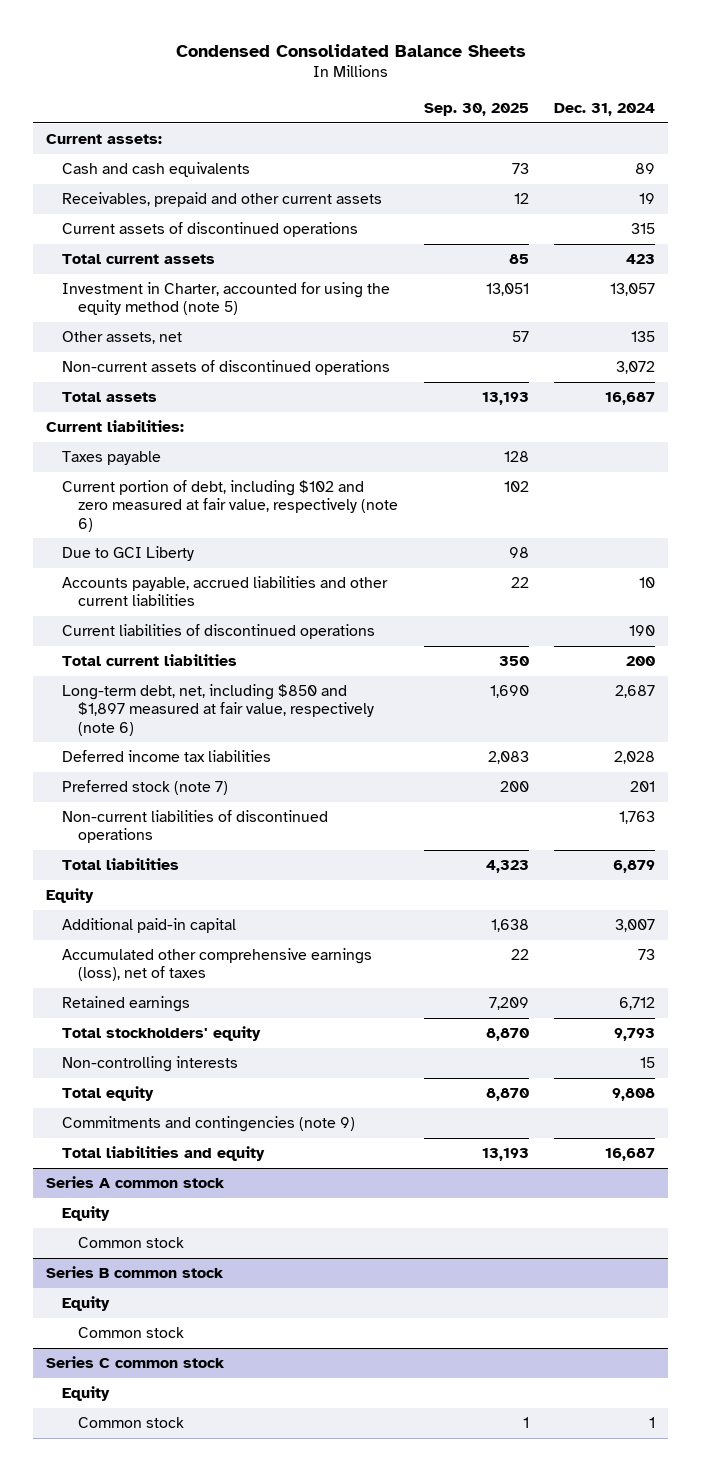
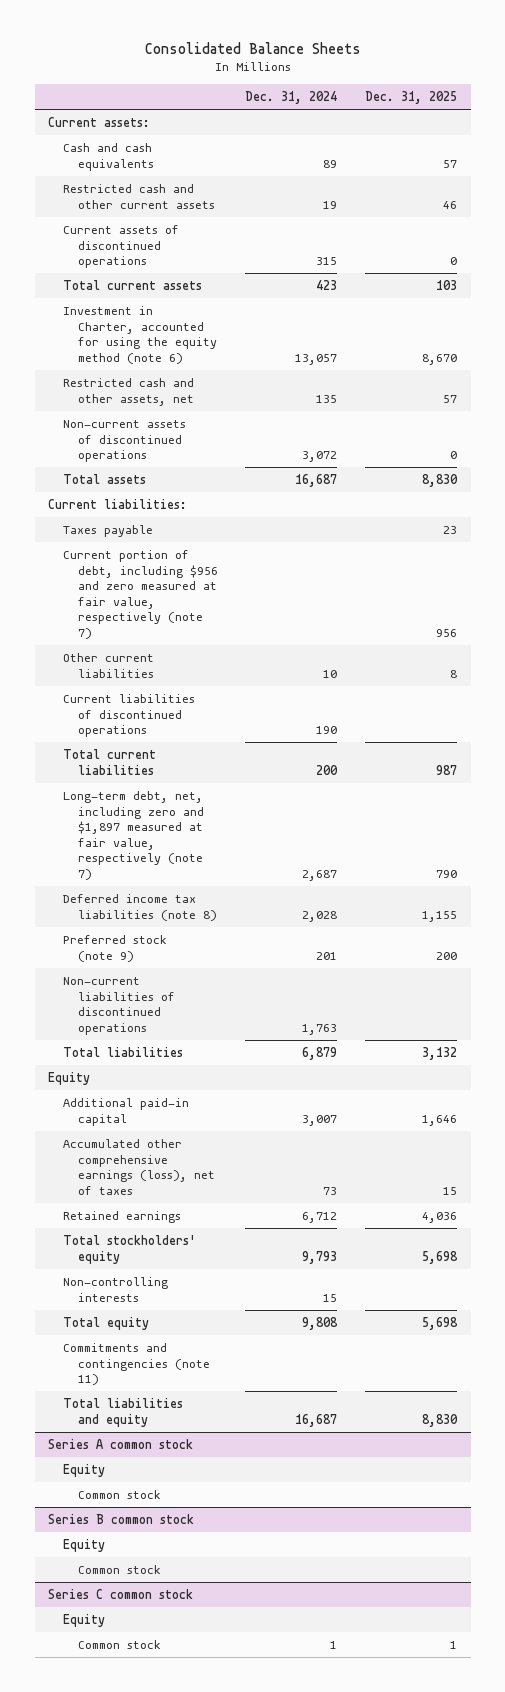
[175,43,526,57] Condensed Consolidated Balance Sheets -> [144,42,361,55] Consolidated Balance Sheets
[423,103,529,117] Sep. 30, 2025 -> none
none -> [364,90,457,104] Dec. 31, 2025
[61,192,382,208] Receivables, prepaid and other current assets -> [63,183,215,209] Restricted cash and other current assets
[61,282,390,316] Investment in Charter, accounted for using the equity method (note 5) -> [63,305,217,364] Investment in Charter, accounted for using the equity method (note 6)
[61,331,182,345] Other assets, net -> [63,377,195,406] Restricted cash and other assets, net
[61,546,194,562] Due to GCI Liberty -> none
[61,576,388,607] Accounts payable, accrued liabilities and other current liabilities -> none
[61,480,399,532] Current portion of debt, including $102 and zero measured at fair value, respectively (note 6) -> [63,549,218,639] Current portion of debt, including $956 and zero measured at fair value, respectively (note 7)
none -> [63,652,155,678] Other current liabilities
[61,684,375,736] Long-term debt, net, including $850 and $1,897 measured at fair value, respectively (note 6) -> [63,790,204,880] Long-term debt, net, including zero and $1,897 measured at fair value, respectively (note 7)
[61,750,271,763] Deferred income tax liabilities -> [63,893,217,921] Deferred income tax liabilities (note 8)
[61,780,228,796] Preferred stock (note 7) -> [63,934,168,962] Preferred stock (note 9)
[61,1116,355,1133] Commitments and contingencies (note 9) -> [63,1342,210,1386] Commitments and contingencies (note 11)

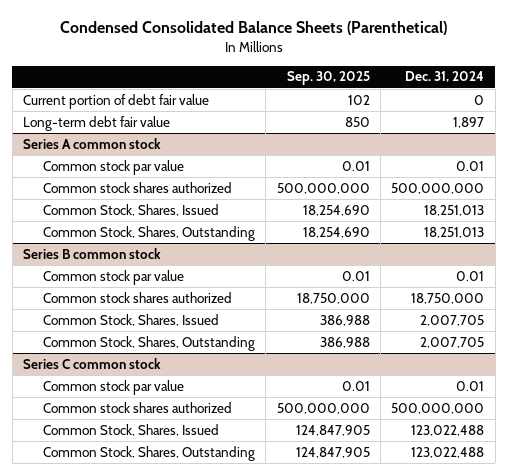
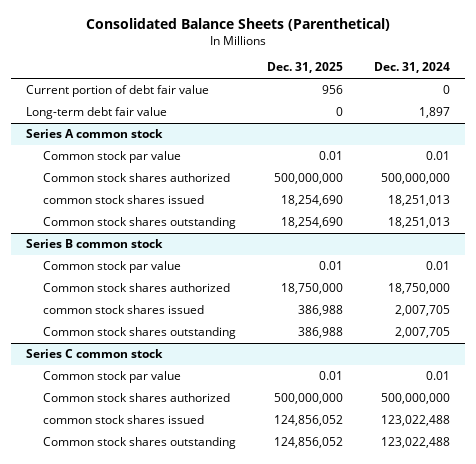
[59,21,447,36] Condensed Consolidated Balance Sheets (Parenthetical) -> [86,17,391,31] Consolidated Balance Sheets (Parenthetical)
[286,71,370,86] Sep. 30, 2025 -> none
none -> [266,62,343,74] Dec. 31, 2025
[43,203,220,216] Common Stock, Shares, Issued -> [42,195,204,205] common stock shares issued
[43,225,256,241] Common Stock, Shares, Outstanding -> [42,217,236,230] Common stock shares outstanding
[43,313,220,326] Common Stock, Shares, Issued -> [42,305,204,315] common stock shares issued
[43,335,256,351] Common Stock, Shares, Outstanding -> [42,327,236,340] Common stock shares outstanding
[43,423,220,436] Common Stock, Shares, Issued -> [42,415,204,425] common stock shares issued
[43,445,256,461] Common Stock, Shares, Outstanding -> [42,437,236,450] Common stock shares outstanding

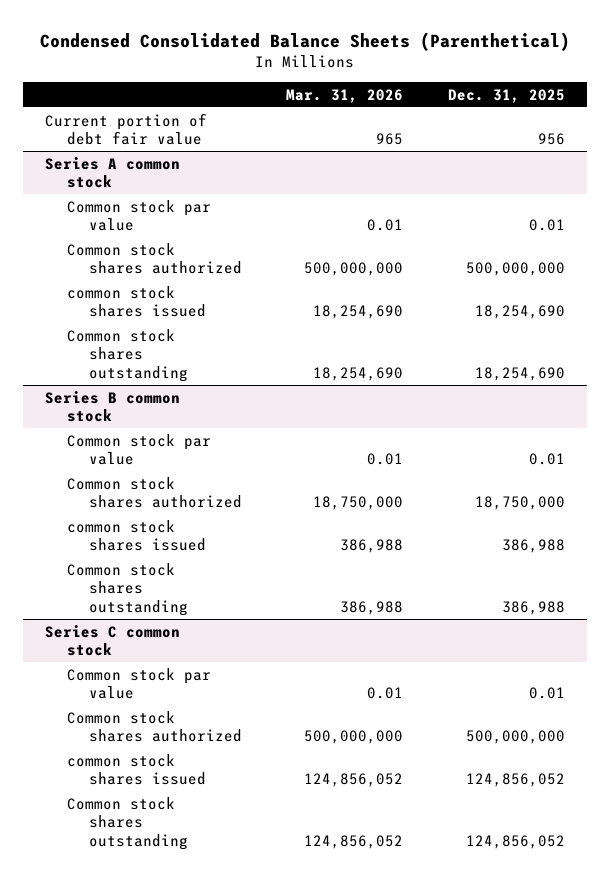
[86,17,391,31] Consolidated Balance Sheets (Parenthetical) -> [39,31,570,51] Condensed Consolidated Balance Sheets (Parenthetical)
[373,62,450,74] Dec. 31, 2024 -> none
none -> [286,88,404,103] Mar. 31, 2026
[26,107,168,120] Long-term debt fair value -> none

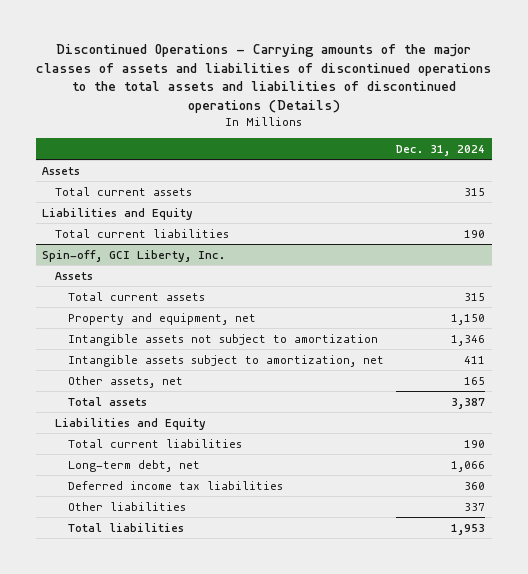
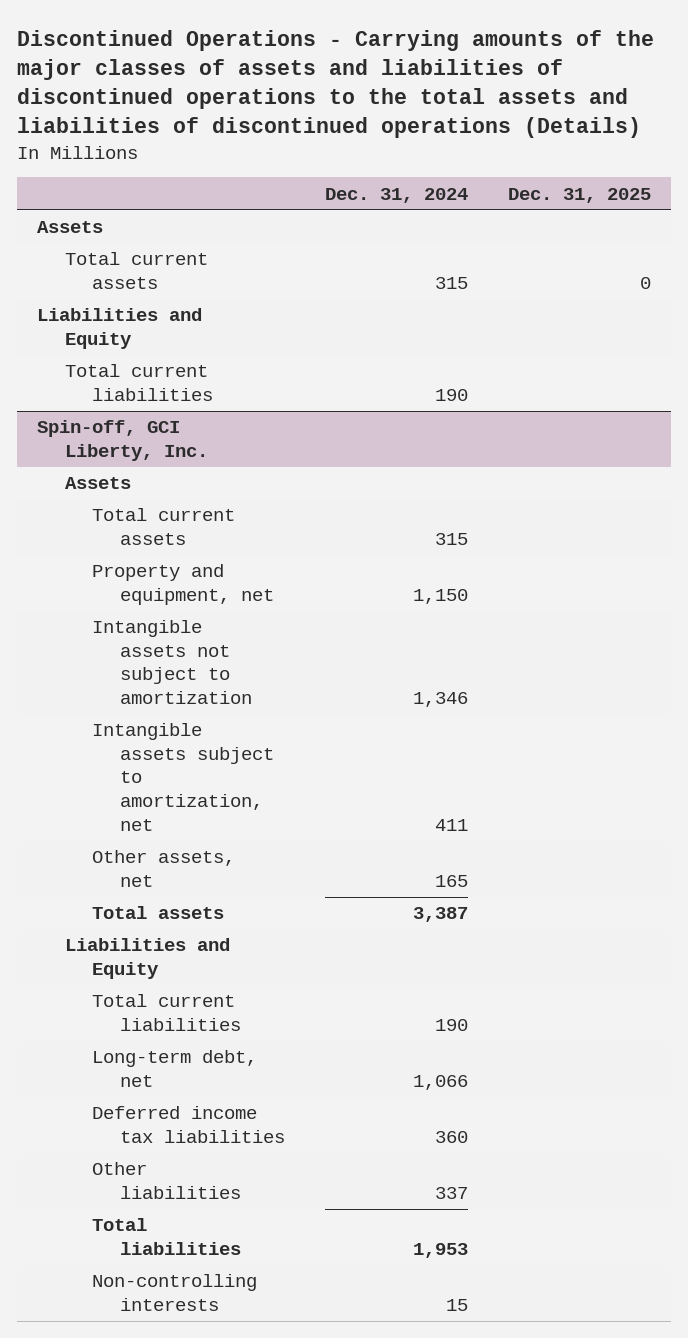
none -> [508,187,652,203] Dec. 31, 2025
none -> [92,1274,258,1311] Non-controlling interests

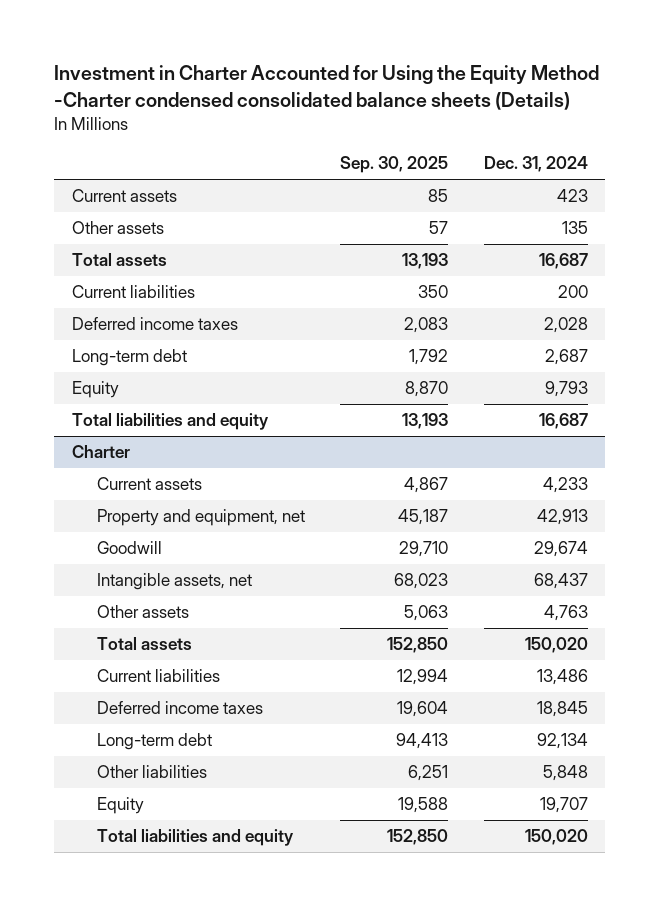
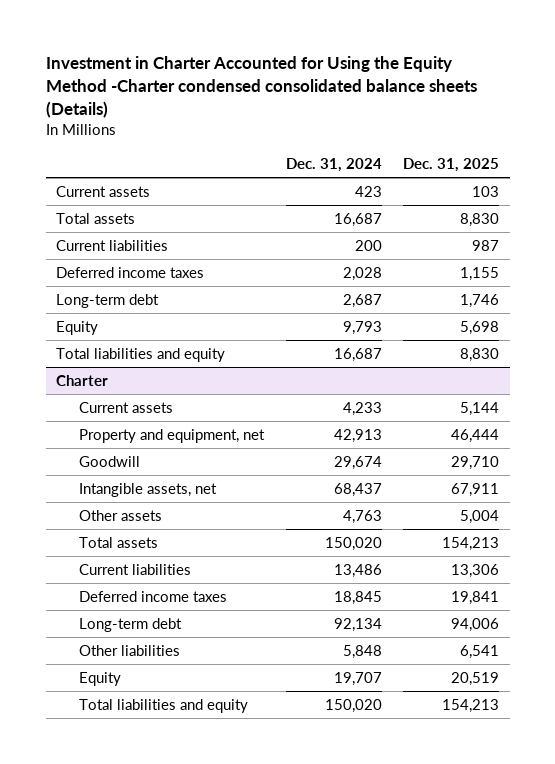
[340,156,449,174] Sep. 30, 2025 -> none
none -> [403,158,500,173] Dec. 31, 2025
[71,221,164,235] Other assets -> none

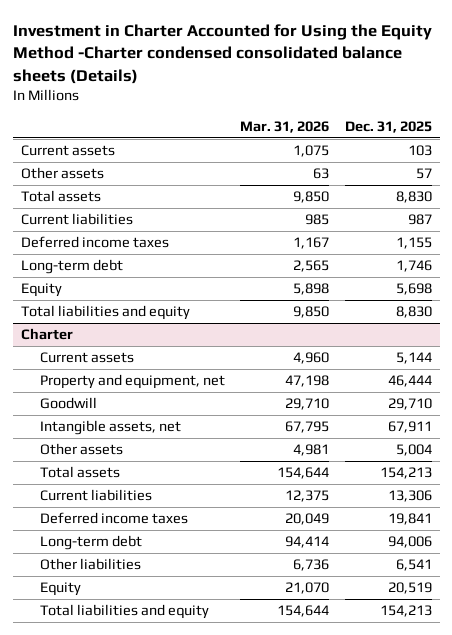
[285,158,382,173] Dec. 31, 2024 -> none
none -> [240,121,330,134] Mar. 31, 2026
none -> [20,167,104,180] Other assets

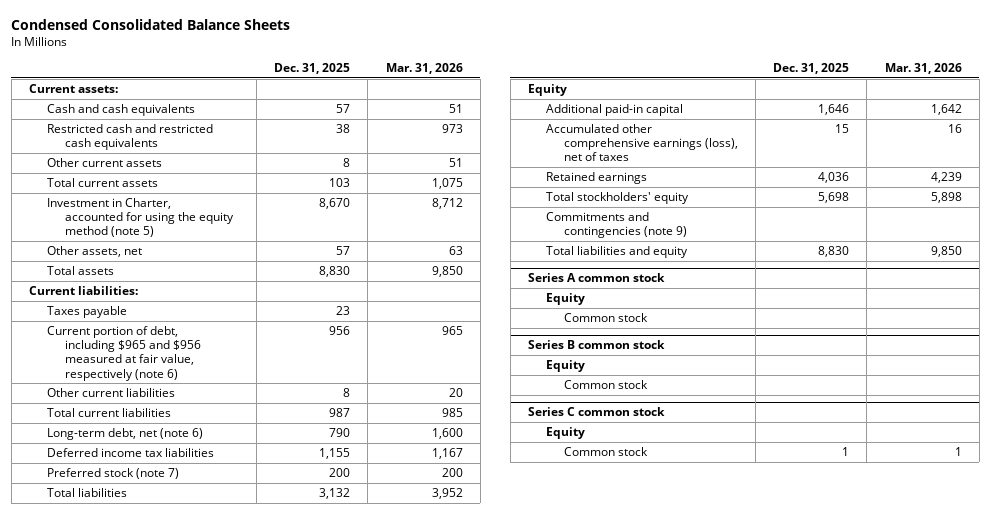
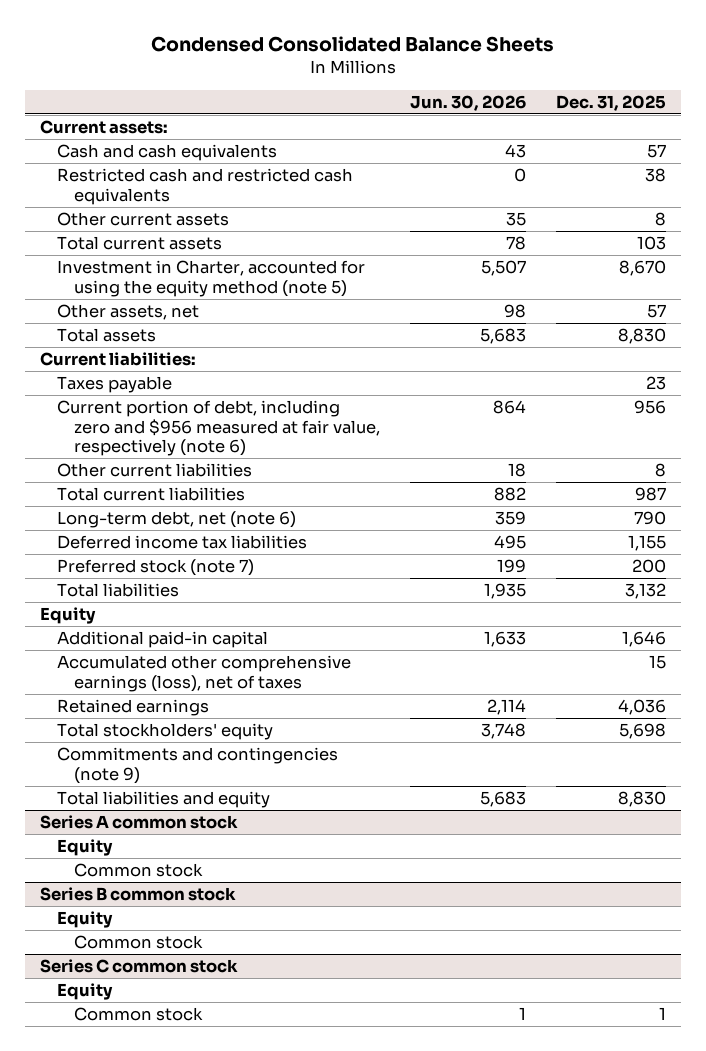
[385,63,463,75] Mar. 31, 2026 -> none
none -> [409,94,526,111] Jun. 30, 2026
[46,326,201,381] Current portion of debt, including $965 and $956 measured at fair value, respectively (note 6) -> [56,400,381,457] Current portion of debt, including zero and $956 measured at fair value, respectively (note 6)

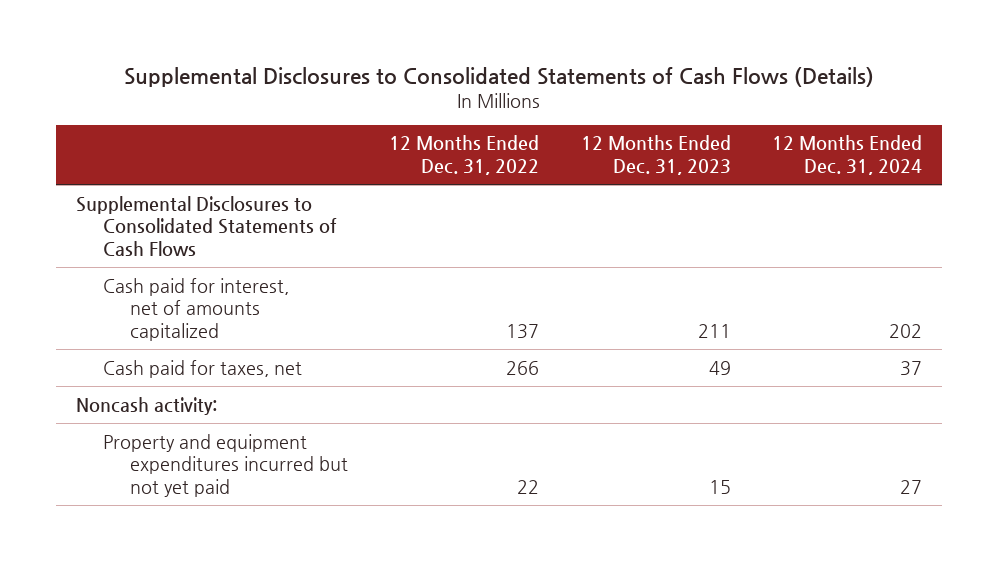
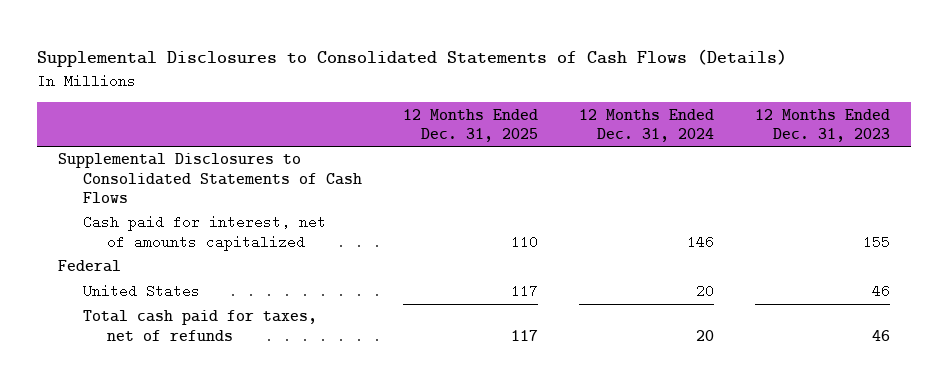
[389,135,540,175] 12 Months Ended Dec. 31, 2022 -> none
none -> [402,108,538,143] 12 Months Ended Dec. 31, 2025
[76,396,218,415] Noncash activity: -> none
[103,433,349,497] Property and equipment expenditures incurred but not yet paid -> none
[697,323,731,338] 211 -> [863,234,891,249] 155
[888,323,922,338] 202 -> [687,234,715,249] 146
none -> [58,260,122,273] Federal
none -> [82,284,200,299] United States
[103,359,303,378] Cash paid for taxes, net -> [82,310,317,341] Total cash paid for taxes, net of refunds
[708,360,731,375] 49 -> [872,329,891,341] 46
[899,360,922,376] 37 -> [696,329,715,341] 20

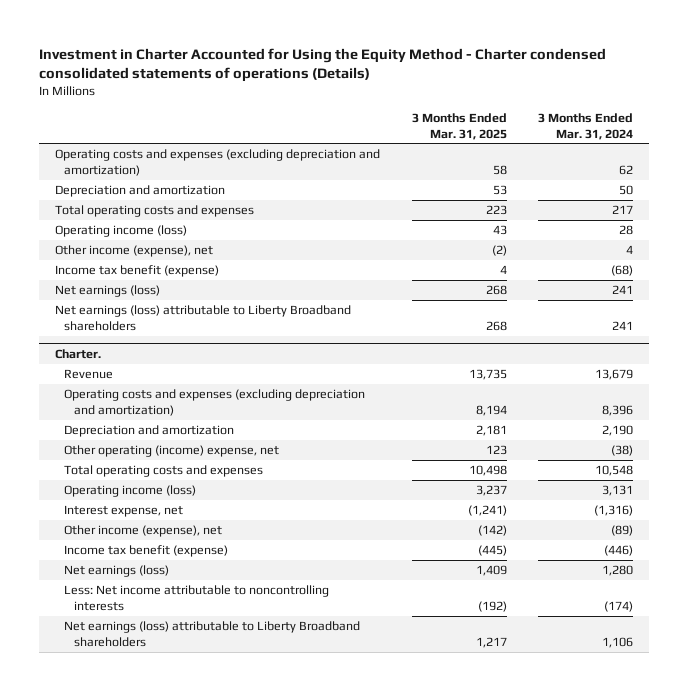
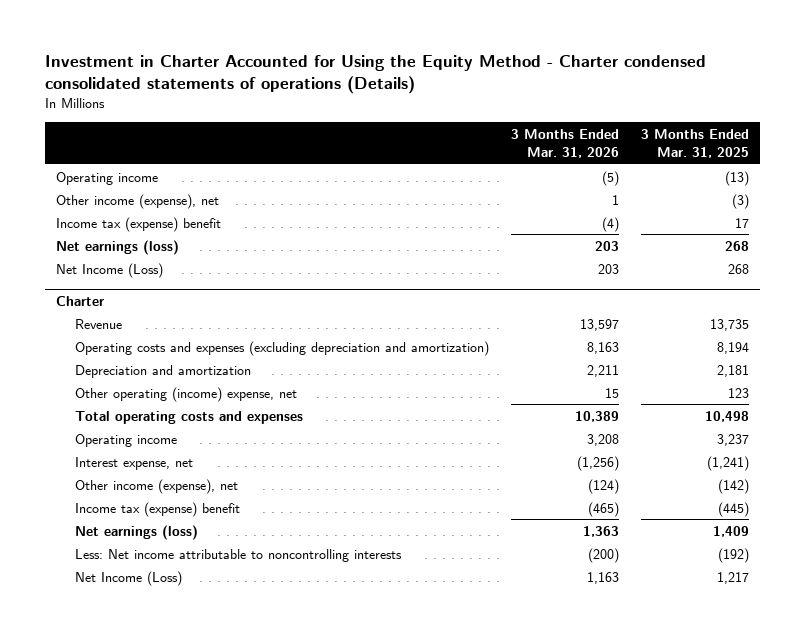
[538,112,634,140] 3 Months Ended Mar. 31, 2024 -> none
none -> [511,128,620,159] 3 Months Ended Mar. 31, 2026
[54,148,380,176] Operating costs and expenses (excluding depreciation and amortization) -> none
[54,184,225,197] Depreciation and amortization -> none
[54,204,254,217] Total operating costs and expenses -> none
[54,224,187,237] Operating income (loss) -> [55,171,158,185] Operating income
[492,224,507,235] 43 -> [725,170,750,186] (13)
[491,244,507,256] (2) -> [732,193,750,209] (3)
[54,264,219,277] Income tax benefit (expense) -> [55,216,221,232] Income tax (expense) benefit
[499,264,507,274] 4 -> [735,217,750,228] 17
[54,304,351,331] Net earnings (loss) attributable to Liberty Broadband shareholders -> [55,262,163,278] Net Income (Loss)
[54,348,101,359] Charter. -> [55,295,104,306] Charter
[64,484,197,497] Operating income (loss) -> [74,433,177,447] Operating income
[64,544,229,557] Income tax benefit (expense) -> [74,501,240,517] Income tax (expense) benefit
[64,620,361,647] Net earnings (loss) attributable to Liberty Broadband shareholders -> [74,570,182,586] Net Income (Loss)

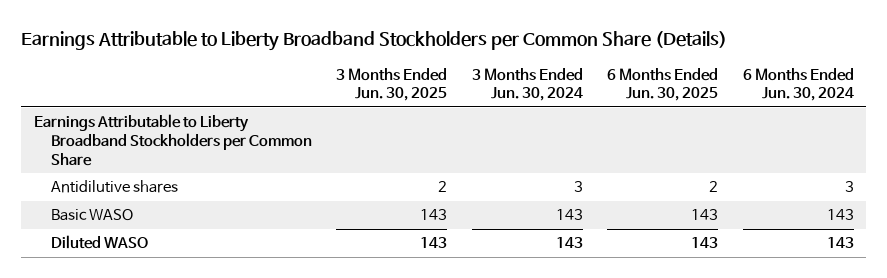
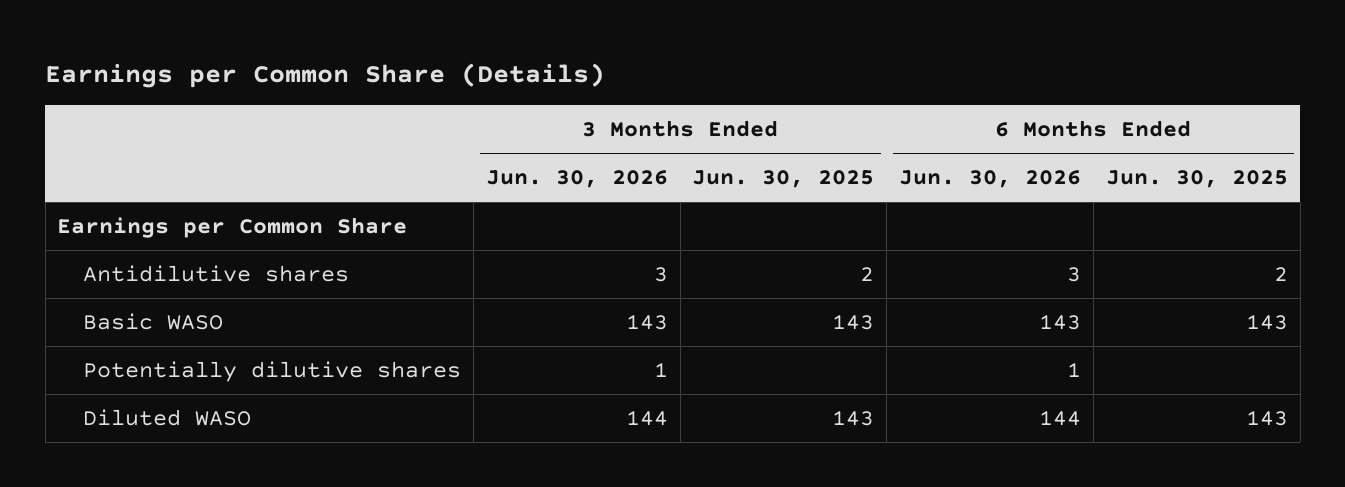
[21,31,728,52] Earnings Attributable to Liberty Broadband Stockholders per Common Share (Details) -> [45,62,606,88] Earnings per Common Share (Details)
[471,67,583,102] 3 Months Ended Jun. 30, 2024 -> none
[742,67,854,102] 6 Months Ended Jun. 30, 2024 -> none
none -> [485,170,668,189] Jun. 30, 2026
none -> [899,170,1082,189] Jun. 30, 2026
[33,114,312,166] Earnings Attributable to Liberty Broadband Stockholders per Common Share -> [57,216,408,238] Earnings per Common Share
none -> [83,360,462,382] Potentially dilutive shares

